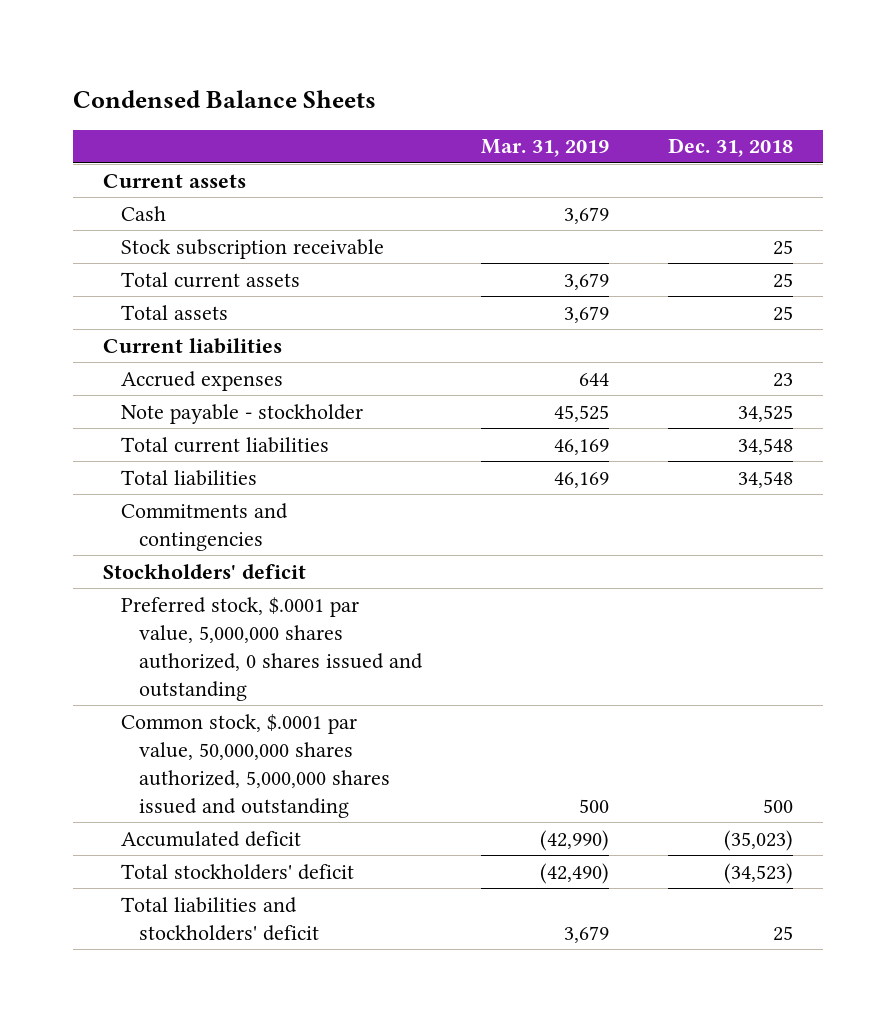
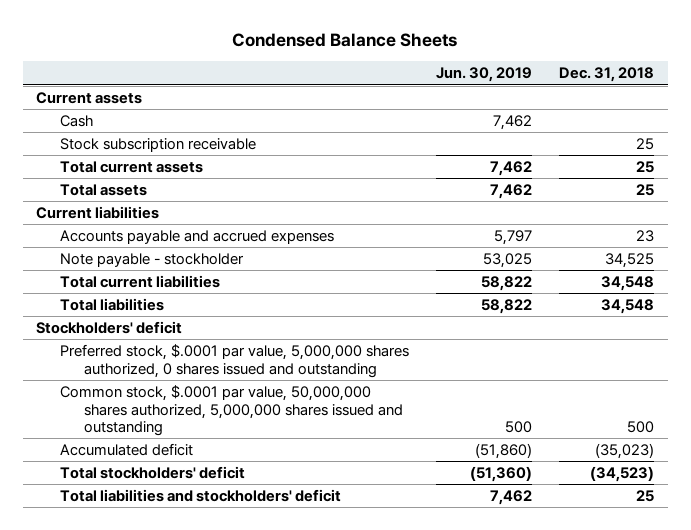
[480,139,609,158] Mar. 31, 2019 -> none
none -> [436,67,533,83] Jun. 30, 2019
[120,370,283,391] Accrued expenses -> none
none -> [59,229,334,244] Accounts payable and accrued expenses
[120,502,288,551] Commitments and contingencies -> none

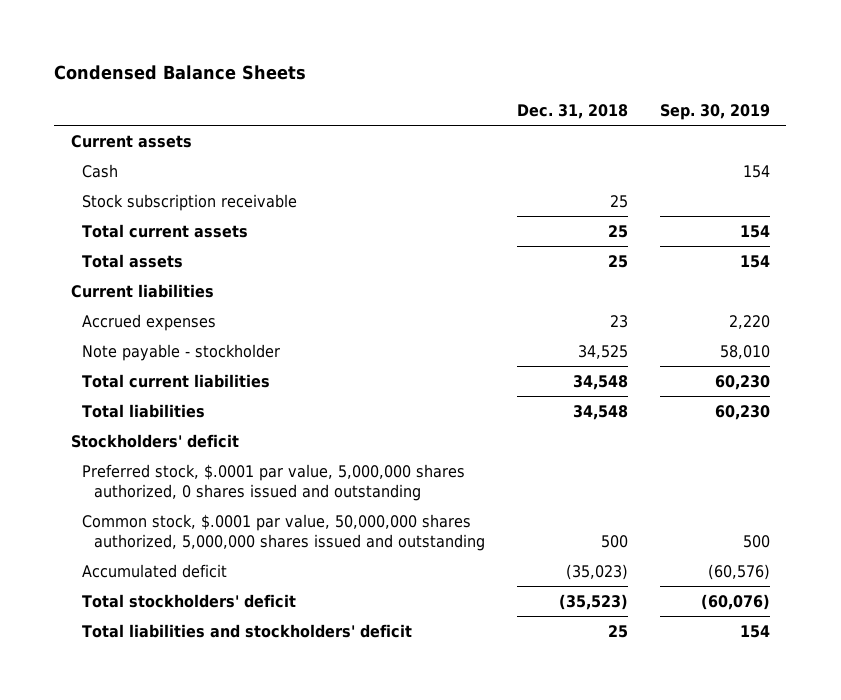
[436,67,533,83] Jun. 30, 2019 -> none
none -> [660,103,771,120] Sep. 30, 2019
[59,229,334,244] Accounts payable and accrued expenses -> none
none -> [82,314,217,332] Accrued expenses
[590,465,655,482] (34,523) -> [558,594,628,611] (35,523)

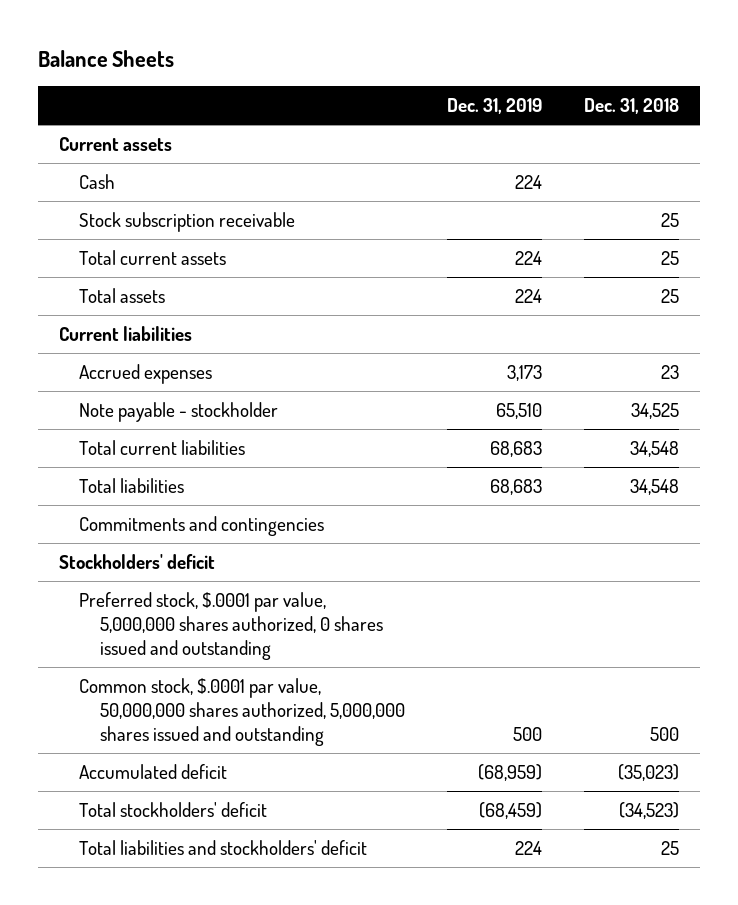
[54,64,307,80] Condensed Balance Sheets -> [37,50,174,68] Balance Sheets
[660,103,771,120] Sep. 30, 2019 -> none
none -> [446,98,542,115] Dec. 31, 2019
none -> [79,516,325,537] Commitments and contingencies
[558,594,628,611] (35,523) -> [619,802,680,820] (34,523)

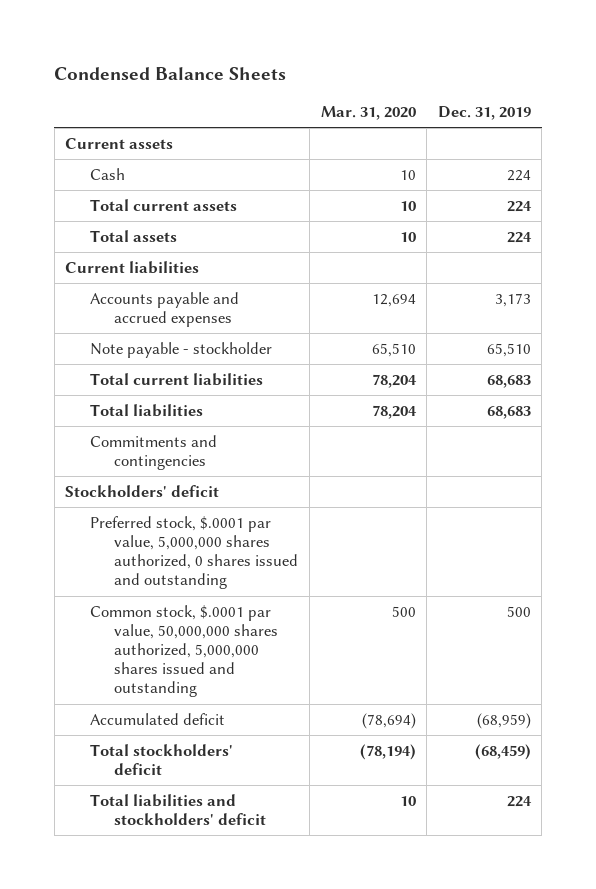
[37,50,174,68] Balance Sheets -> [54,66,287,80] Condensed Balance Sheets
[584,98,680,115] Dec. 31, 2018 -> none
none -> [320,105,416,120] Mar. 31, 2020
[79,212,296,233] Stock subscription receivable -> none
[79,364,213,385] Accrued expenses -> [89,291,239,328] Accounts payable and accrued expenses

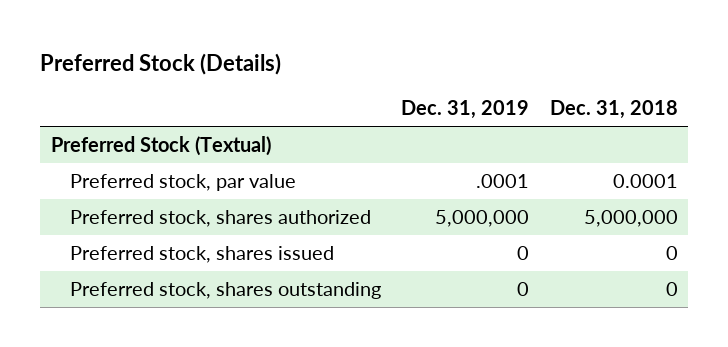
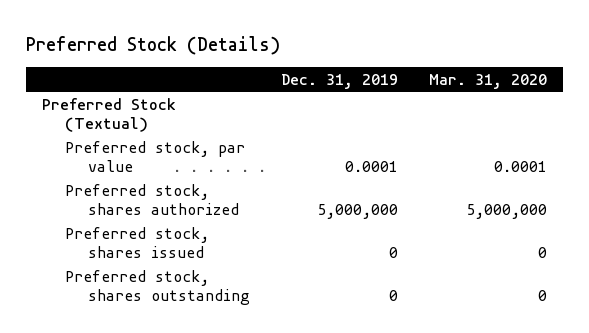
[549,100,678,120] Dec. 31, 2018 -> none
none -> [429,73,548,89] Mar. 31, 2020
[476,174,530,189] .0001 -> [345,161,399,173] 0.0001

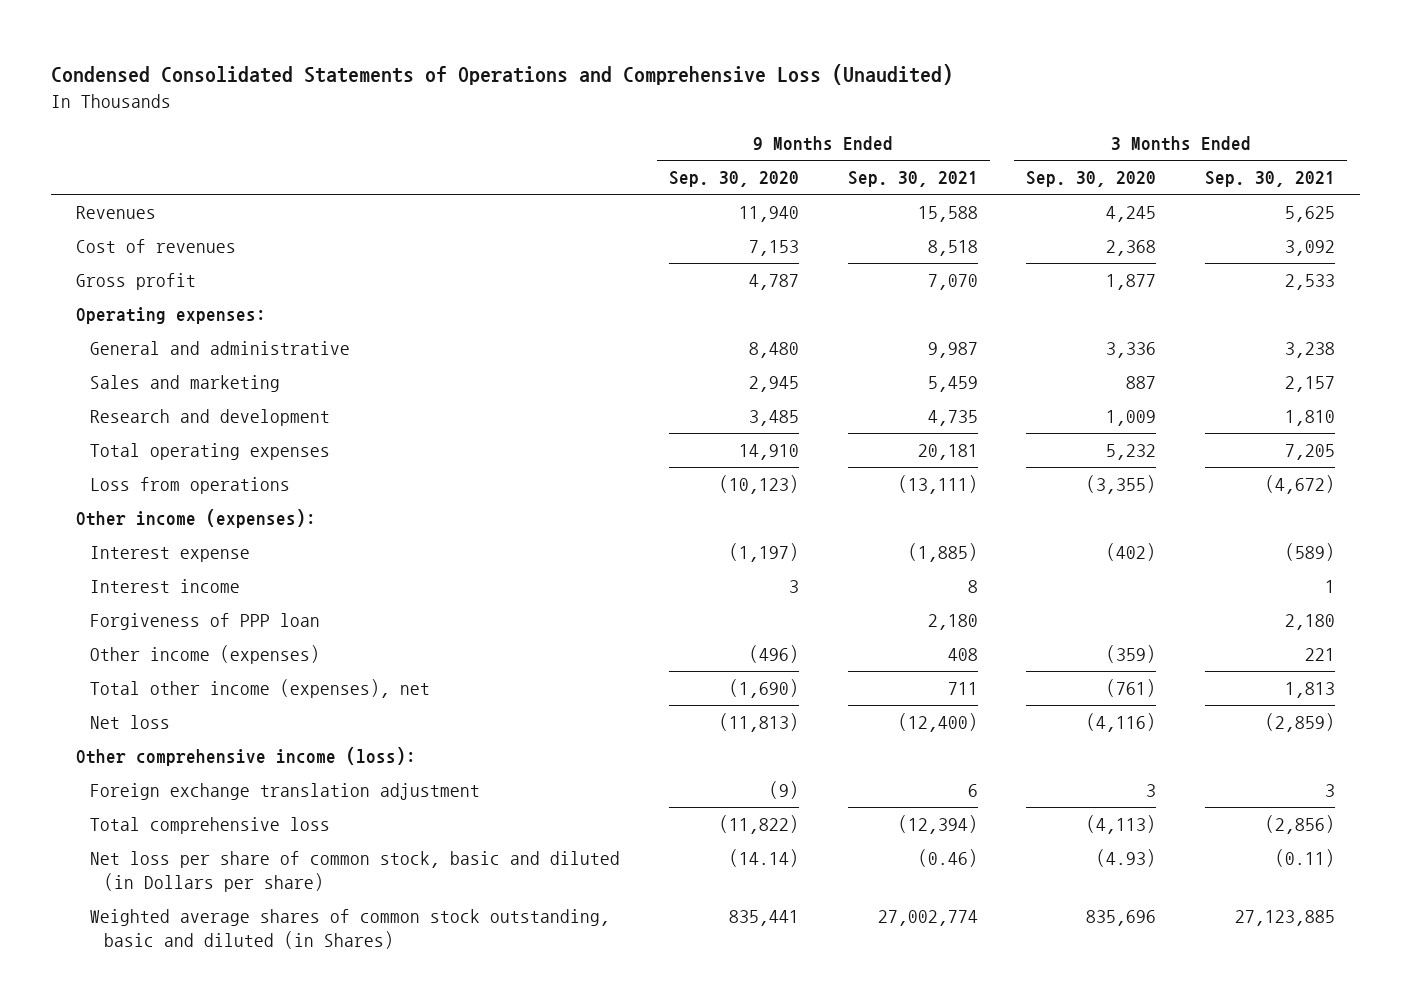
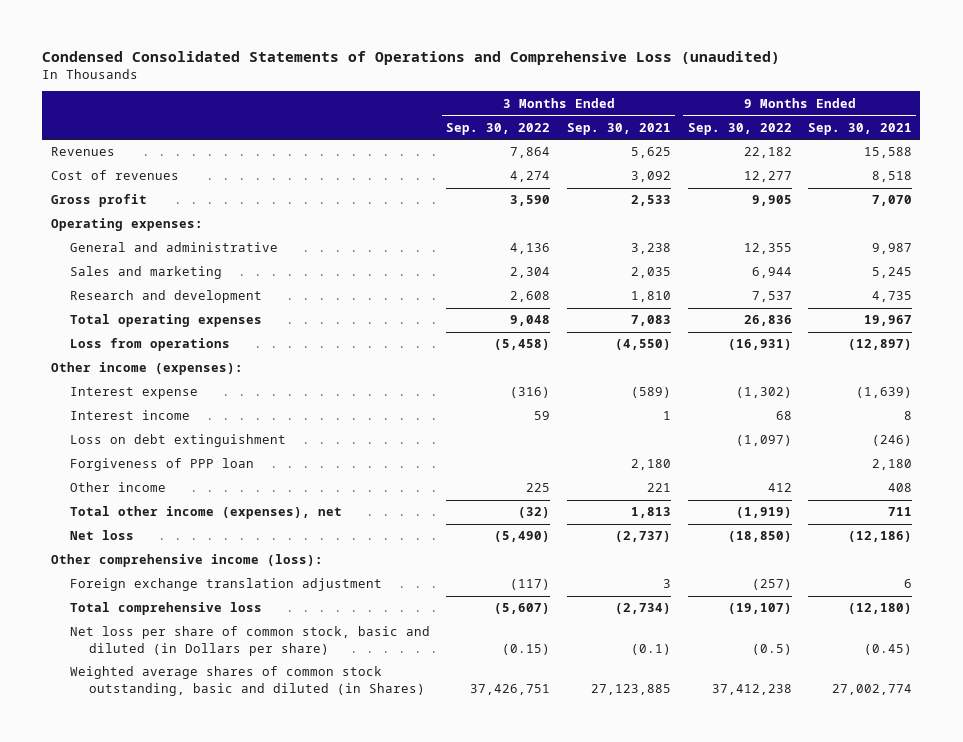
[51,63,954,85] Condensed Consolidated Statements of Operations and Comprehensive Loss (Unaudited) -> [42,50,781,65] Condensed Consolidated Statements of Operations and Comprehensive Loss (unaudited)
[668,171,799,188] Sep. 30, 2020 -> none
[1026,171,1157,188] Sep. 30, 2020 -> none
none -> [446,122,551,135] Sep. 30, 2022
none -> [687,122,792,135] Sep. 30, 2022
[927,376,978,393] 5,459 -> [872,267,913,279] 5,245
[1285,376,1336,393] 2,157 -> [631,267,672,279] 2,035
[917,444,978,461] 20,181 -> [864,315,913,327] 19,967
[1285,444,1336,461] 7,205 -> [631,315,672,327] 7,083
[897,475,978,495] (13,111) -> [848,339,913,351] (12,897)
[1265,475,1336,495] (4,672) -> [615,339,672,351] (4,550)
[907,543,978,563] (1,885) -> [856,387,913,399] (1,639)
none -> [69,434,286,448] Loss on debt extinguishment
[89,645,320,665] Other income (expenses) -> [69,482,166,493] Other income
[897,713,978,733] (12,400) -> [848,531,913,543] (12,186)
[1265,713,1336,733] (2,859) -> [615,531,672,543] (2,737)
[897,815,978,835] (12,394) -> [848,603,913,615] (12,180)
[1265,815,1336,835] (2,856) -> [615,603,672,615] (2,734)
[917,849,978,868] (0.46) -> [864,643,913,655] (0.45)
[1275,849,1336,868] (0.11) -> [631,643,672,655] (0.1)

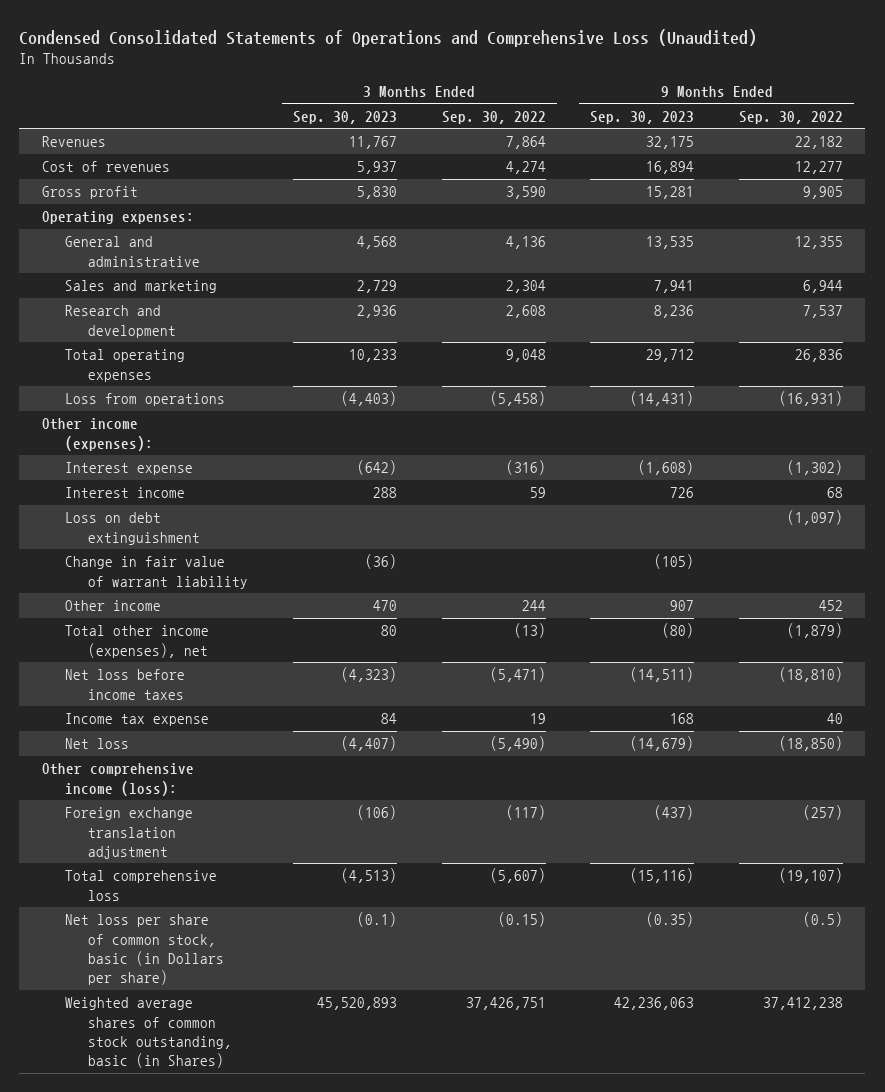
[42,50,781,65] Condensed Consolidated Statements of Operations and Comprehensive Loss (unaudited) -> [19,28,758,47] Condensed Consolidated Statements of Operations and Comprehensive Loss (Unaudited)
[567,122,672,135] Sep. 30, 2021 -> none
[808,122,913,135] Sep. 30, 2021 -> none
none -> [293,110,398,124] Sep. 30, 2023
none -> [590,110,695,124] Sep. 30, 2023
[69,458,254,472] Forgiveness of PPP loan -> none
none -> [64,556,249,589] Change in fair value of warrant liability
[526,483,551,493] 225 -> [521,600,546,612] 244
[767,483,792,493] 412 -> [819,600,844,612] 452
[518,507,551,519] (32) -> [513,623,546,639] (13)
[735,507,792,519] (1,919) -> [787,623,844,639] (1,879)
none -> [64,669,185,700] Net loss before income taxes
none -> [64,713,209,727] Income tax expense
[69,626,430,656] Net loss per share of common stock, basic and diluted (in Dollars per share) -> [64,914,225,985] Net loss per share of common stock, basic (in Dollars per share)
[69,666,426,696] Weighted average shares of common stock outstanding, basic and diluted (in Shares) -> [64,997,233,1068] Weighted average shares of common stock outstanding, basic (in Shares)

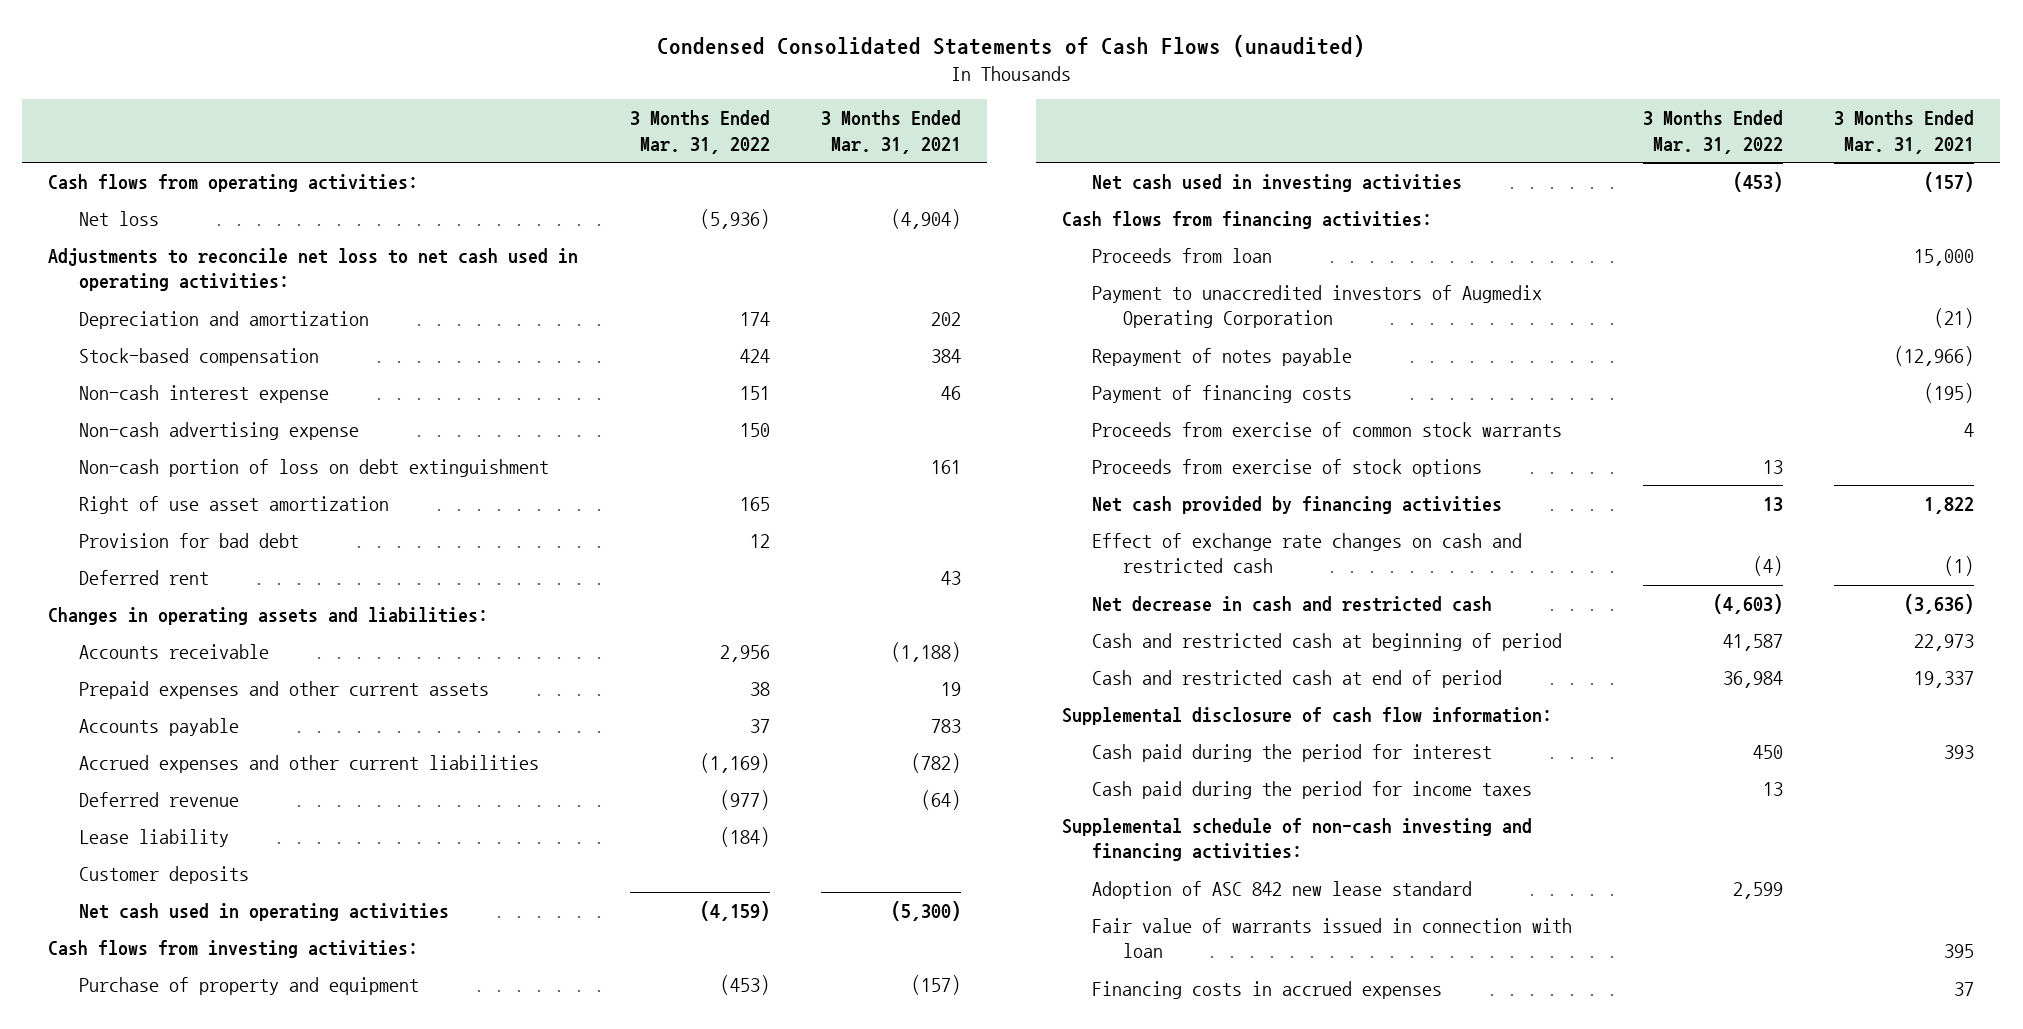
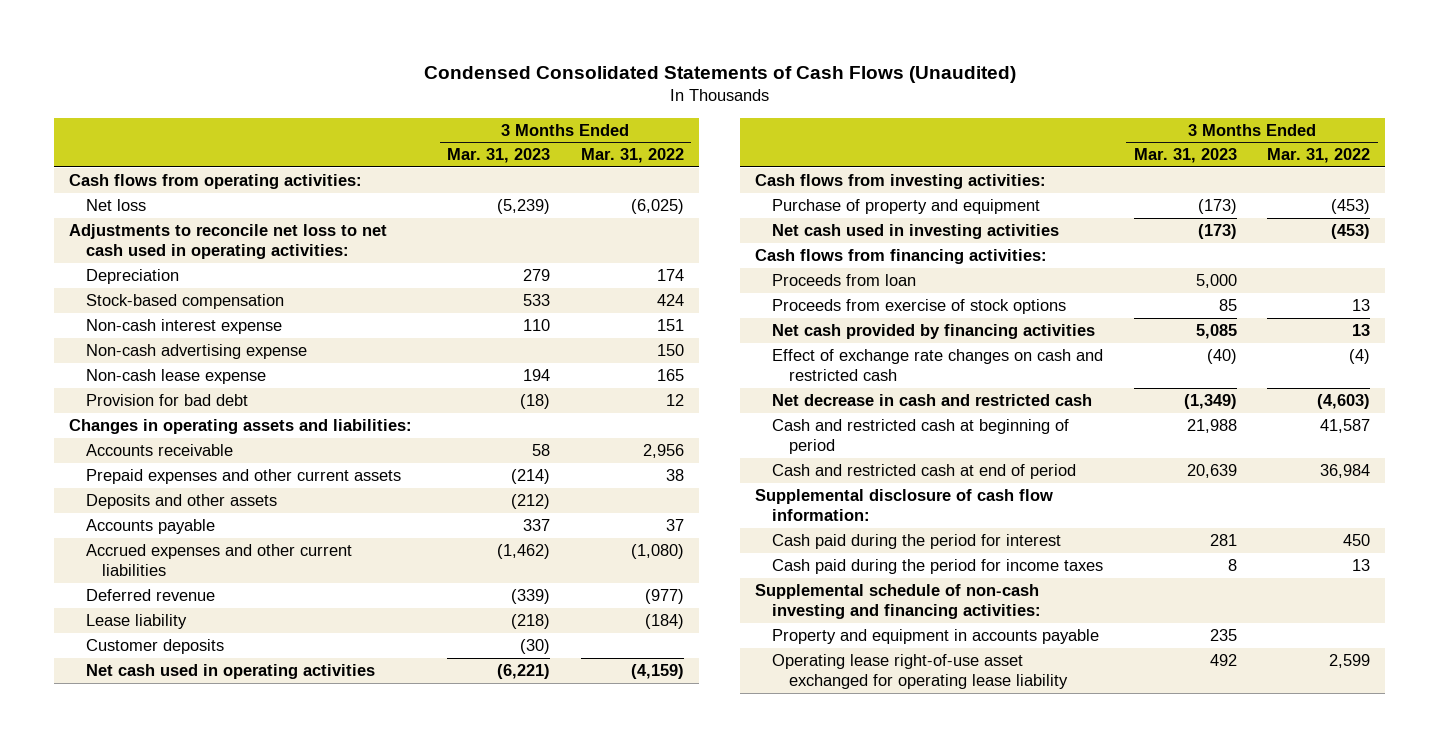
[657,35,1366,58] Condensed Consolidated Statements of Cash Flows (unaudited) -> [423,66,1016,84] Condensed Consolidated Statements of Cash Flows (Unaudited)
[820,110,961,154] 3 Months Ended Mar. 31, 2021 -> none
none -> [447,148,551,164] Mar. 31, 2023
[699,208,770,229] (5,936) -> [630,198,684,214] (6,025)
[78,310,369,329] Depreciation and amortization -> [85,268,179,284] Depreciation
[78,458,549,477] Non-cash portion of loss on debt extinguishment -> none
[78,495,389,514] Right of use asset amortization -> [85,368,266,384] Non-cash lease expense
[78,569,209,585] Deferred rent -> none
none -> [85,493,277,509] Deposits and other assets
[699,752,770,773] (1,169) -> [630,543,684,559] (1,080)
[1092,284,1543,329] Payment to unaccredited investors of Augmedix Operating Corporation -> none
[1092,347,1353,366] Repayment of notes payable -> none
[1092,384,1353,403] Payment of financing costs -> none
[1092,421,1563,437] Proceeds from exercise of common stock warrants -> none
[1092,917,1573,959] Fair value of warrants issued in connection with loan -> none
[1092,980,1443,999] Financing costs in accrued expenses -> none
none -> [771,628,1099,644] Property and equipment in accounts payable
[1092,880,1473,899] Adoption of ASC 842 new lease standard -> [771,653,1068,690] Operating lease right-of-use asset exchanged for operating lease liability

